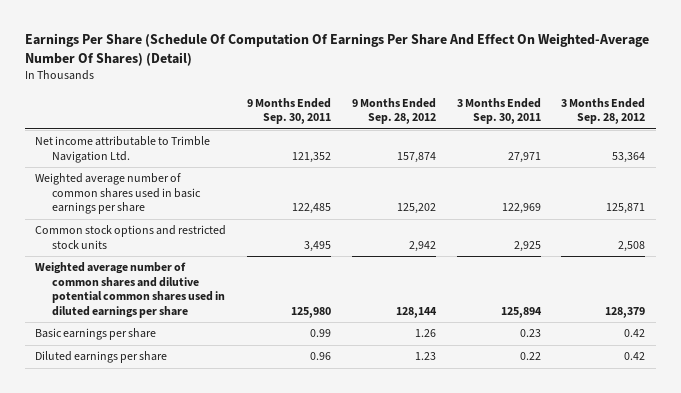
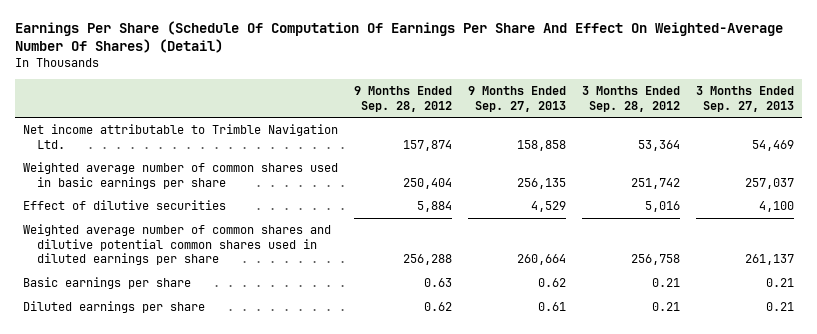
[246,97,331,125] 9 Months Ended Sep. 30, 2011 -> none
[456,97,541,125] 3 Months Ended Sep. 30, 2011 -> none
none -> [468,86,567,112] 9 Months Ended Sep. 27, 2013
none -> [696,86,795,112] 3 Months Ended Sep. 27, 2013
[35,225,227,249] Common stock options and restricted stock units -> none
[396,203,436,215] 125,202 -> [402,177,452,189] 250,404
[606,203,646,215] 125,871 -> [631,177,681,189] 251,742
none -> [22,200,226,211] Effect of dilutive securities
[395,306,437,318] 128,144 -> [402,254,452,266] 256,288
[605,306,646,318] 128,379 -> [631,254,681,266] 256,758
[414,329,436,338] 1.26 -> [423,278,452,288] 0.63
[624,329,646,338] 0.42 -> [652,278,681,288] 0.21
[414,352,436,361] 1.23 -> [423,302,452,312] 0.62
[624,352,646,361] 0.42 -> [652,302,681,312] 0.21

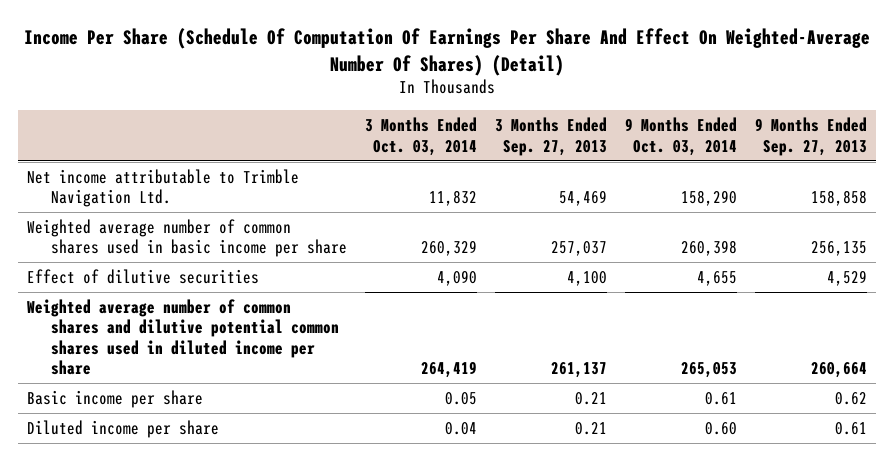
[14,20,783,54] Earnings Per Share (Schedule Of Computation Of Earnings Per Share And Effect On Weighted-Average Number Of Shares) (Detail) -> [24,28,871,76] Income Per Share (Schedule Of Computation Of Earnings Per Share And Effect On Weighted-Average Number Of Shares) (Detail)
[353,86,452,112] 9 Months Ended Sep. 28, 2012 -> none
[582,86,681,112] 3 Months Ended Sep. 28, 2012 -> none
none -> [364,117,477,156] 3 Months Ended Oct. 03, 2014
none -> [625,117,738,156] 9 Months Ended Oct. 03, 2014
[22,162,338,189] Weighted average number of common shares used in basic earnings per share -> [27,218,347,258] Weighted average number of common shares used in basic income per share
[22,224,331,266] Weighted average number of common shares and dilutive potential common shares used in diluted earnings per share -> [27,298,339,375] Weighted average number of common shares and dilutive potential common shares used in diluted income per share
[22,277,191,290] Basic earnings per share -> [27,389,204,408] Basic income per share
[22,301,205,314] Diluted earnings per share -> [27,419,220,438] Diluted income per share

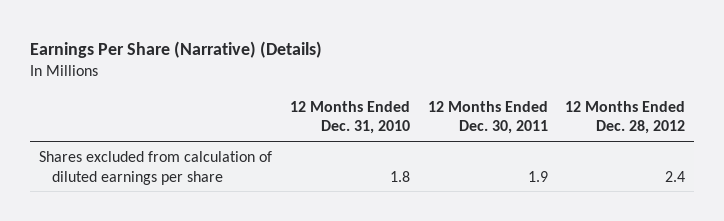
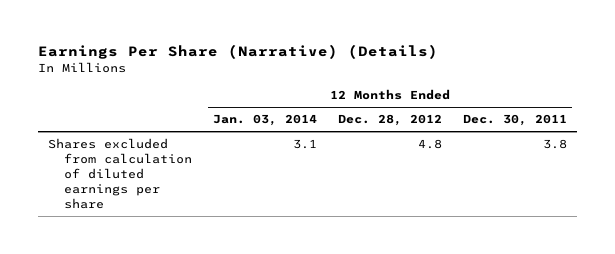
[289,100,410,135] 12 Months Ended Dec. 31, 2010 -> none
none -> [212,114,317,127] Jan. 03, 2014
[527,170,548,182] 1.9 -> [542,139,567,150] 3.8
[665,170,686,182] 2.4 -> [417,139,442,150] 4.8

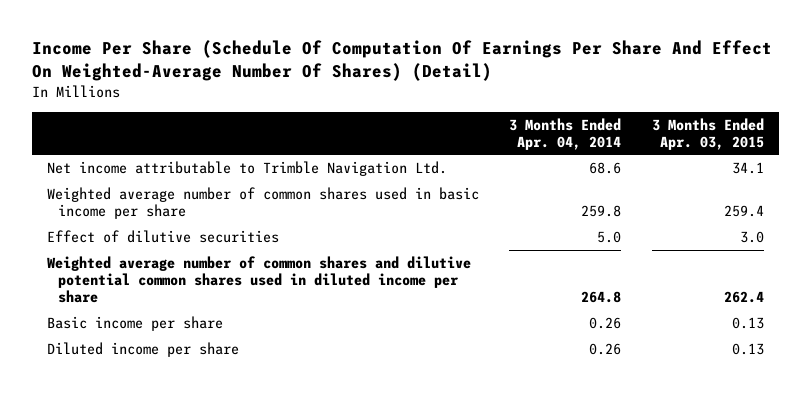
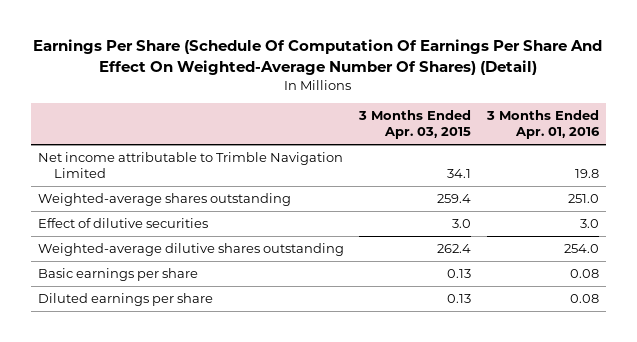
[31,40,772,82] Income Per Share (Schedule Of Computation Of Earnings Per Share And Effect On Weighted-Average Number Of Shares) (Detail) -> [33,39,603,75] Earnings Per Share (Schedule Of Computation Of Earnings Per Share And Effect On Weighted-Average Number Of Shares) (Detail)
[509,117,622,150] 3 Months Ended Apr. 04, 2014 -> none
none -> [485,110,600,140] 3 Months Ended Apr. 01, 2016
[46,160,447,176] Net income attributable to Trimble Navigation Ltd. -> [38,152,344,179] Net income attributable to Trimble Navigation Limited
[46,186,479,219] Weighted average number of common shares used in basic income per share -> [38,193,292,207] Weighted-average shares outstanding
[46,255,471,303] Weighted average number of common shares and dilutive potential common shares used in diluted income per share -> [38,243,345,257] Weighted-average dilutive shares outstanding
[46,315,223,331] Basic income per share -> [38,268,199,282] Basic earnings per share
[46,341,239,357] Diluted income per share -> [38,293,214,307] Diluted earnings per share

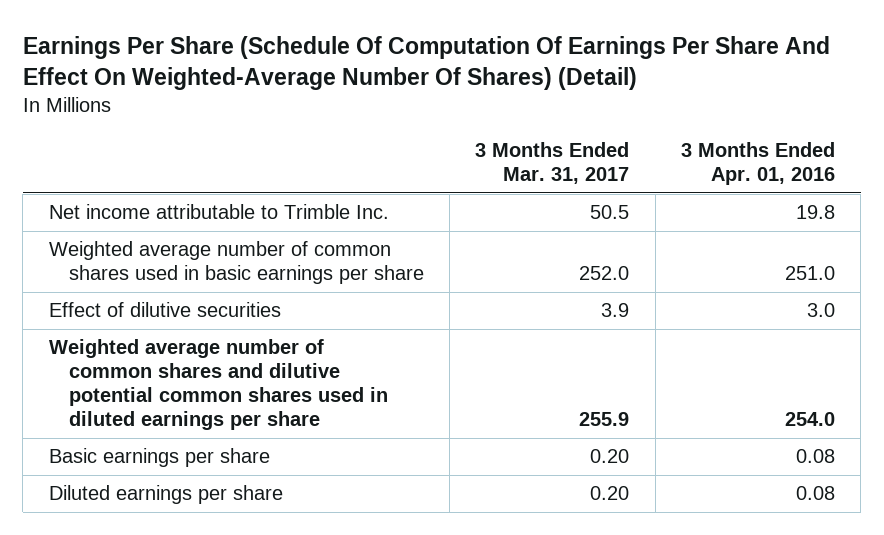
[358,110,472,140] 3 Months Ended Apr. 03, 2015 -> none
none -> [475,142,630,185] 3 Months Ended Mar. 31, 2017
[38,152,344,179] Net income attributable to Trimble Navigation Limited -> [48,204,389,220] Net income attributable to Trimble Inc.
[38,193,292,207] Weighted-average shares outstanding -> [48,241,424,285] Weighted average number of common shares used in basic earnings per share
[38,243,345,257] Weighted-average dilutive shares outstanding -> [48,339,388,430] Weighted average number of common shares and dilutive potential common shares used in diluted earnings per share

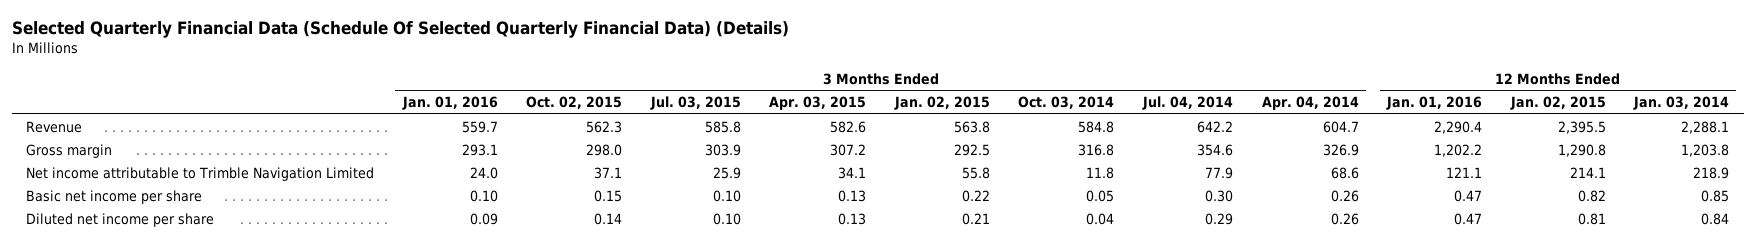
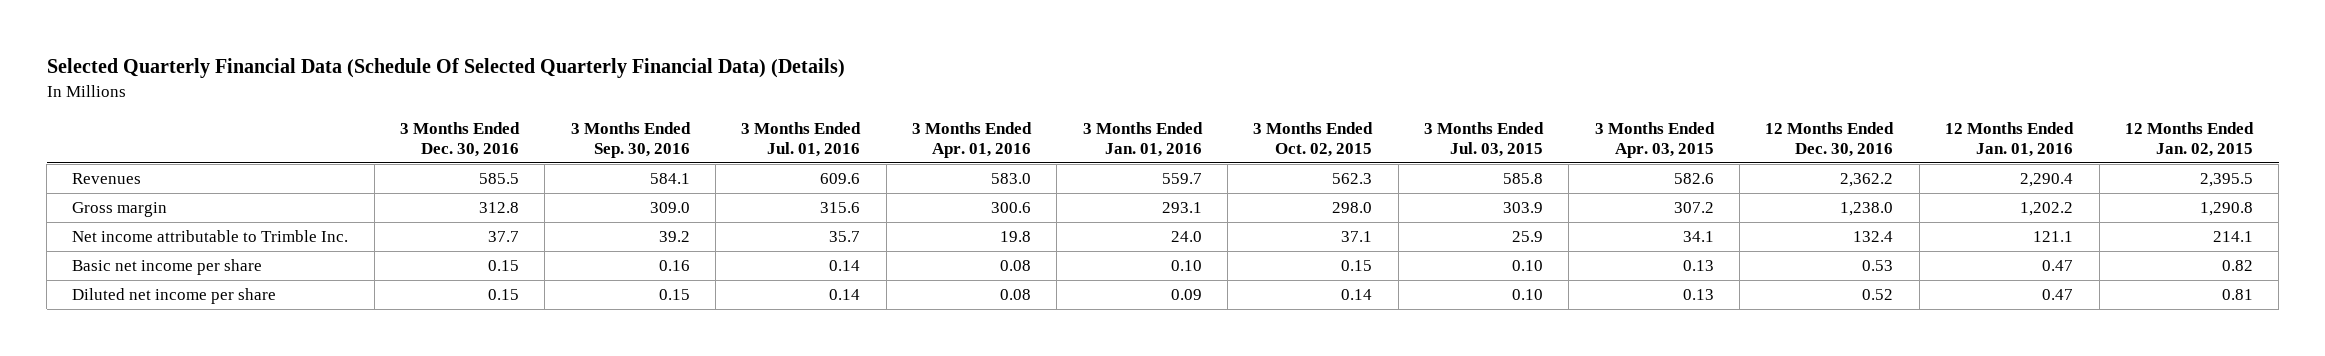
[893,96,990,111] Jan. 02, 2015 -> none
[1018,96,1115,110] Oct. 03, 2014 -> none
[1142,96,1234,111] Jul. 04, 2014 -> none
[1261,96,1359,111] Apr. 04, 2014 -> none
[1633,96,1730,111] Jan. 03, 2014 -> none
none -> [400,121,521,157] 3 Months Ended Dec. 30, 2016
none -> [570,121,691,158] 3 Months Ended Sep. 30, 2016
none -> [741,121,862,157] 3 Months Ended Jul. 01, 2016
none -> [912,121,1033,158] 3 Months Ended Apr. 01, 2016
none -> [1765,121,1895,157] 12 Months Ended Dec. 30, 2016
[25,120,82,133] Revenue -> [72,173,142,185] Revenues
[25,166,374,181] Net income attributable to Trimble Navigation Limited -> [72,230,349,243] Net income attributable to Trimble Inc.

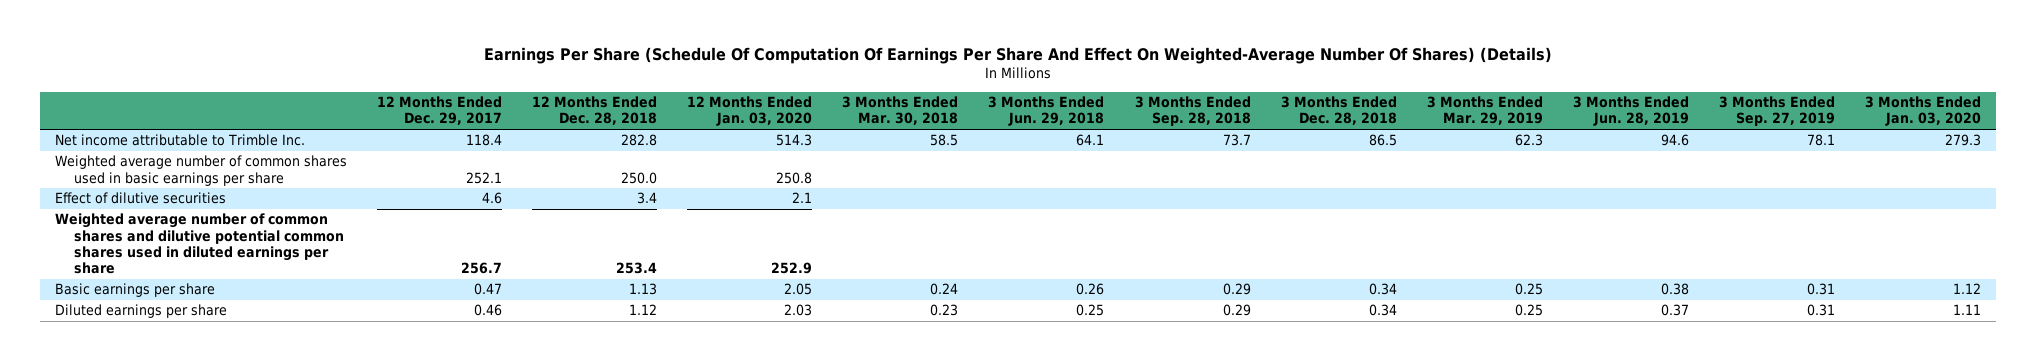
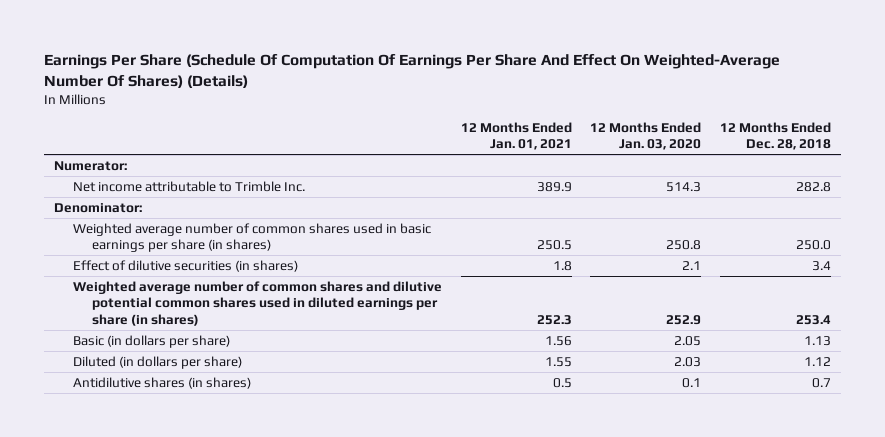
[376,95,502,126] 12 Months Ended Dec. 29, 2017 -> none
[842,95,959,126] 3 Months Ended Mar. 30, 2018 -> none
[988,95,1105,127] 3 Months Ended Jun. 29, 2018 -> none
[1134,95,1251,127] 3 Months Ended Sep. 28, 2018 -> none
[1280,95,1397,126] 3 Months Ended Dec. 28, 2018 -> none
[1426,95,1543,126] 3 Months Ended Mar. 29, 2019 -> none
[1572,95,1689,127] 3 Months Ended Jun. 28, 2019 -> none
[1719,95,1836,127] 3 Months Ended Sep. 27, 2019 -> none
[1865,95,1982,127] 3 Months Ended Jan. 03, 2020 -> none
none -> [460,121,572,151] 12 Months Ended Jan. 01, 2021
none -> [53,160,127,171] Numerator:
none -> [53,202,142,213] Denominator:
[54,155,347,186] Weighted average number of common shares used in basic earnings per share -> [72,222,431,253] Weighted average number of common shares used in basic earnings per share (in shares)
[54,192,226,205] Effect of dilutive securities -> [72,259,298,272] Effect of dilutive securities (in shares)
[54,213,345,275] Weighted average number of common shares and dilutive potential common shares used in diluted earnings per share -> [72,280,442,326] Weighted average number of common shares and dilutive potential common shares used in diluted earnings per share (in shares)
[54,283,215,298] Basic earnings per share -> [72,334,230,348] Basic (in dollars per share)
[54,304,227,319] Diluted earnings per share -> [72,355,242,369] Diluted (in dollars per share)
none -> [72,376,251,389] Antidilutive shares (in shares)

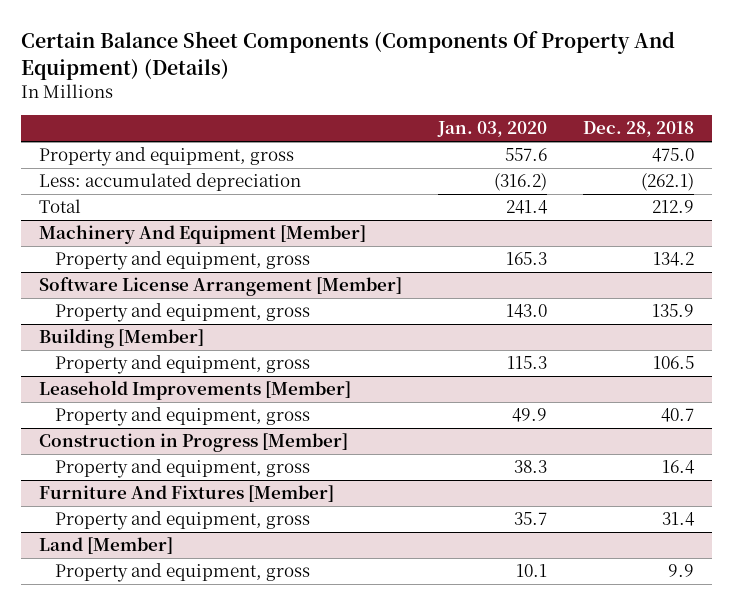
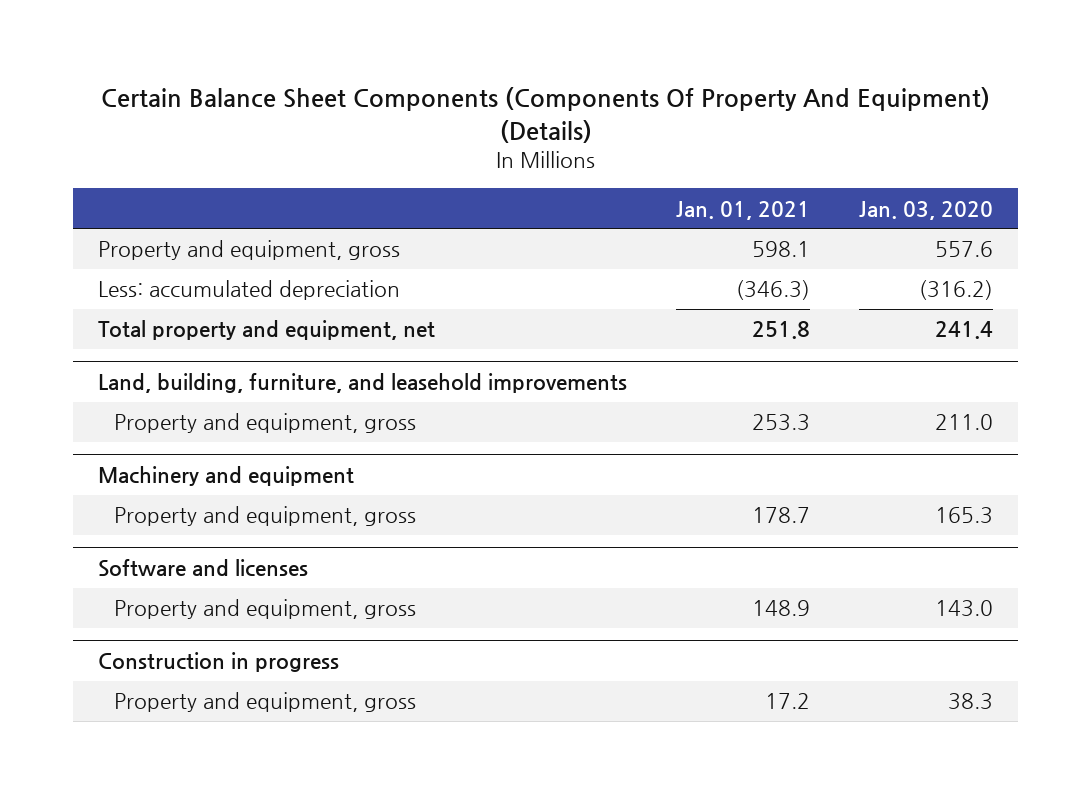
[582,121,694,138] Dec. 28, 2018 -> none
none -> [676,200,811,220] Jan. 01, 2021
[39,199,82,214] Total -> [97,320,435,341] Total property and equipment, net
none -> [97,373,627,394] Land, building, furniture, and leasehold improvements
none -> [114,413,417,434] Property and equipment, gross
[39,225,367,245] Machinery And Equipment [Member] -> [97,466,354,487] Machinery and equipment
[39,277,403,297] Software License Arrangement [Member] -> [97,559,308,578] Software and licenses
[39,328,205,349] Building [Member] -> none
[54,355,310,375] Property and equipment, gross -> none
[39,380,352,401] Leasehold Improvements [Member] -> none
[54,407,310,427] Property and equipment, gross -> none
[39,433,349,453] Construction in Progress [Member] -> [97,652,339,673] Construction in progress
[39,485,335,503] Furniture And Fixtures [Member] -> none
[54,511,310,531] Property and equipment, gross -> none
[39,537,174,555] Land [Member] -> none
[54,563,310,583] Property and equipment, gross -> none

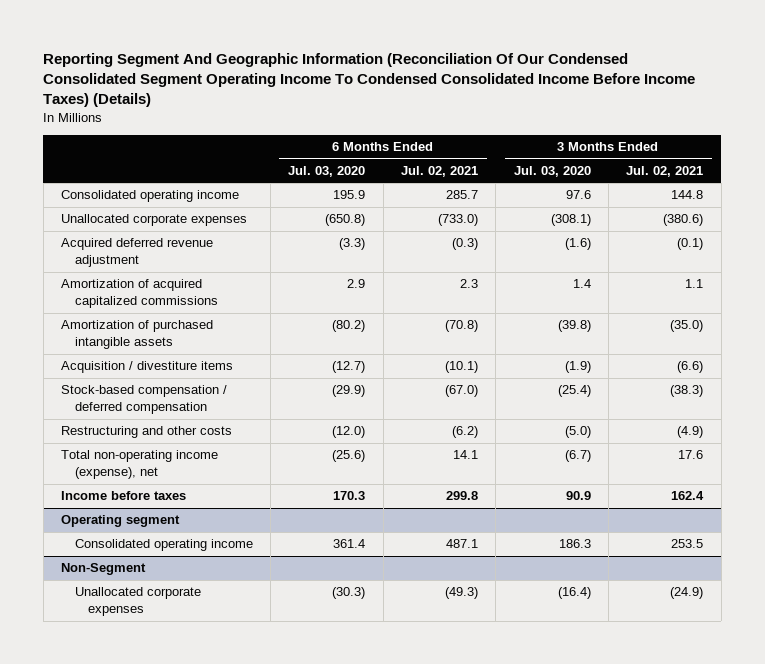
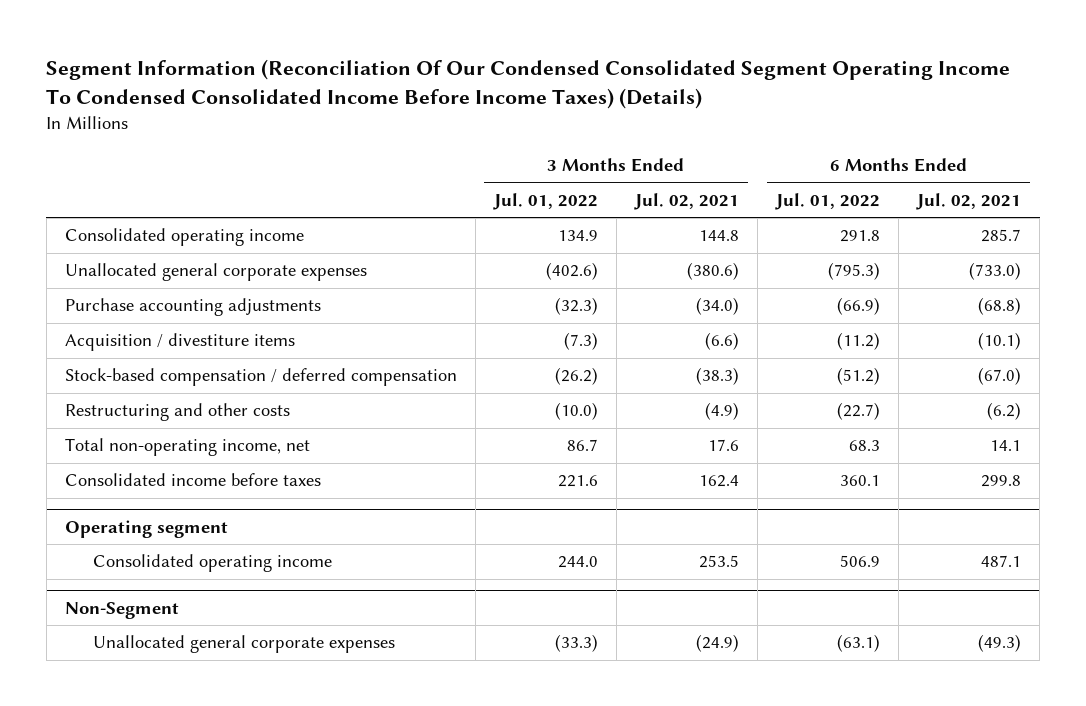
[43,52,696,108] Reporting Segment And Geographic Information (Reconciliation Of Our Condensed Consolidated Segment Operating Income To Condensed Consolidated Income Before Income Taxes) (Details) -> [46,58,1011,109] Segment Information (Reconciliation Of Our Condensed Consolidated Segment Operating Income To Condensed Consolidated Income Before Income Taxes) (Details)
[288,166,366,178] Jul. 03, 2020 -> none
[513,166,591,178] Jul. 03, 2020 -> none
none -> [492,192,598,210] Jul. 01, 2022
none -> [775,192,881,210] Jul. 01, 2022
[61,238,214,268] Acquired deferred revenue adjustment -> none
[61,279,218,309] Amortization of acquired capitalized commissions -> none
[61,320,214,350] Amortization of purchased intangible assets -> none
[61,214,248,227] Unallocated corporate expenses -> [64,263,367,282] Unallocated general corporate expenses
none -> [64,298,321,317] Purchase accounting adjustments
[61,450,219,480] Total non-operating income (expense), net -> [64,438,310,457] Total non-operating income, net
[61,491,187,501] Income before taxes -> [64,473,321,487] Consolidated income before taxes
[74,587,201,617] Unallocated corporate expenses -> [92,635,395,654] Unallocated general corporate expenses

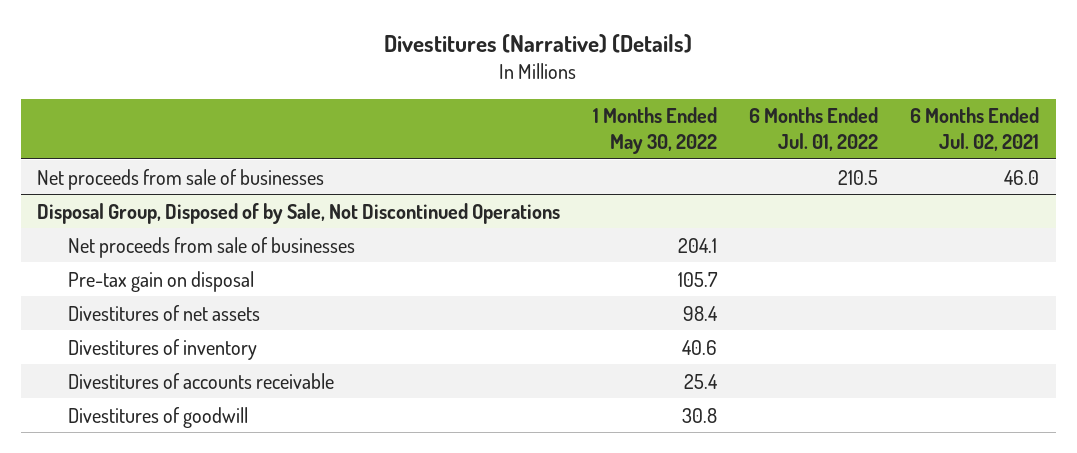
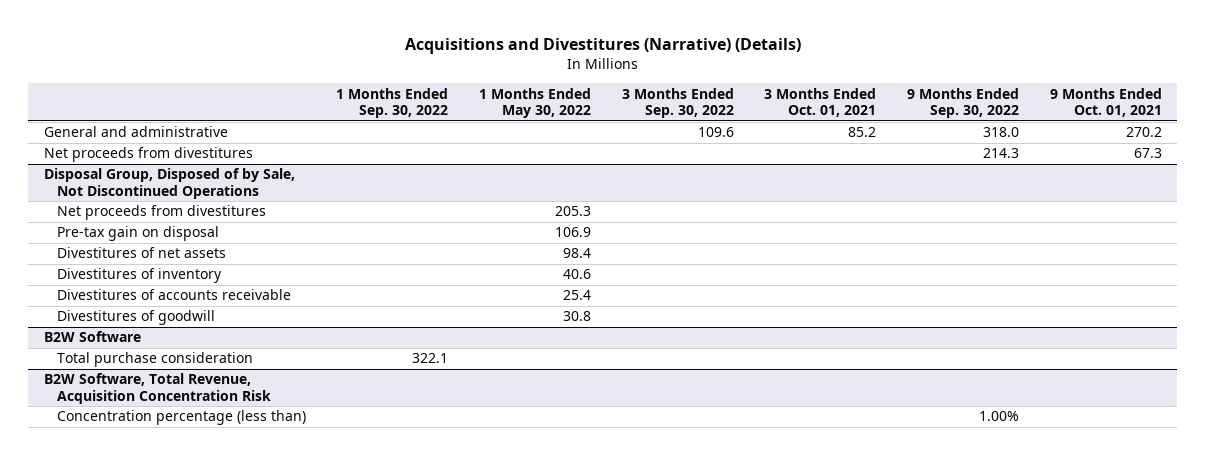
[384,34,693,54] Divestitures (Narrative) (Details) -> [404,38,801,55] Acquisitions and Divestitures (Narrative) (Details)
[749,107,879,151] 6 Months Ended Jul. 01, 2022 -> none
[910,107,1040,151] 6 Months Ended Jul. 02, 2021 -> none
none -> [336,87,449,119] 1 Months Ended Sep. 30, 2022
none -> [621,87,734,119] 3 Months Ended Sep. 30, 2022
none -> [764,87,877,118] 3 Months Ended Oct. 01, 2021
none -> [906,87,1019,119] 9 Months Ended Sep. 30, 2022
none -> [1049,87,1162,118] 9 Months Ended Oct. 01, 2021
none -> [43,126,228,138] General and administrative
[37,168,325,190] Net proceeds from sale of businesses -> [43,147,253,163] Net proceeds from divestitures
[68,236,356,258] Net proceeds from sale of businesses -> [56,205,266,221] Net proceeds from divestitures
[677,237,717,253] 204.1 -> [554,206,591,217] 205.3
[677,271,718,287] 105.7 -> [554,227,591,238] 106.9
none -> [43,331,141,343] B2W Software
none -> [56,352,253,368] Total purchase consideration
none -> [43,373,271,405] B2W Software, Total Revenue, Acquisition Concentration Risk
none -> [56,410,306,426] Concentration percentage (less than)

